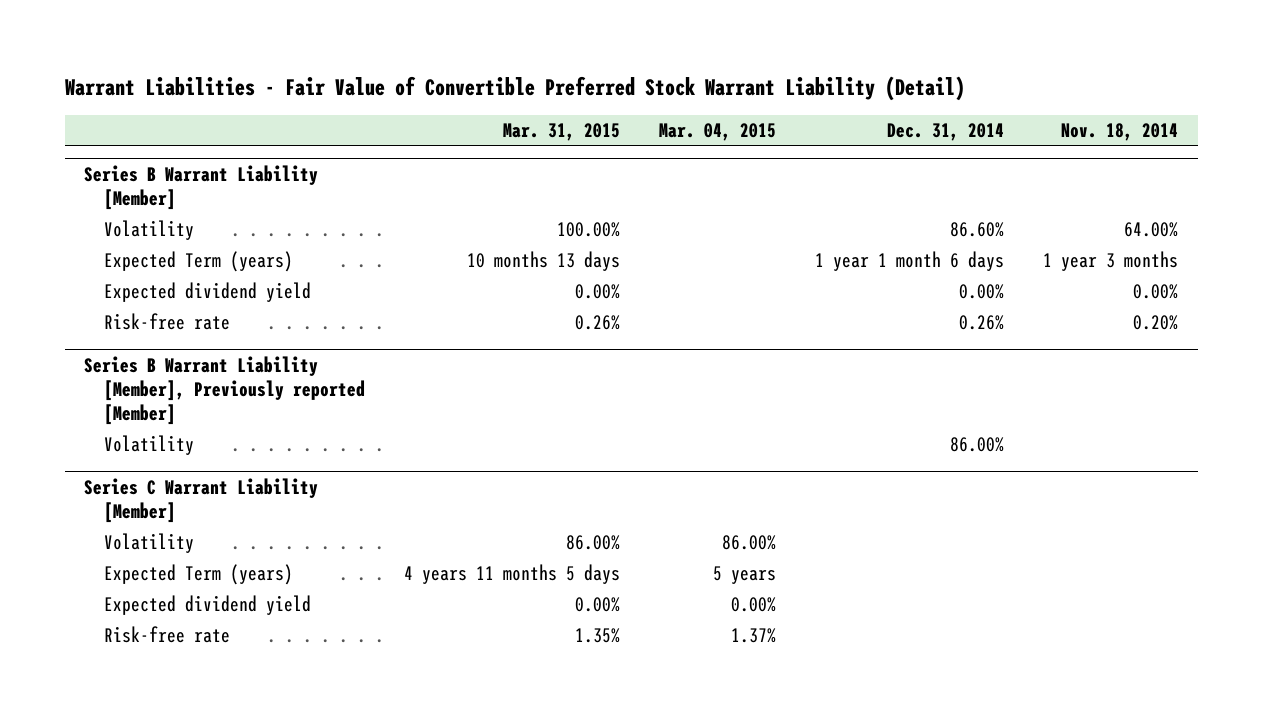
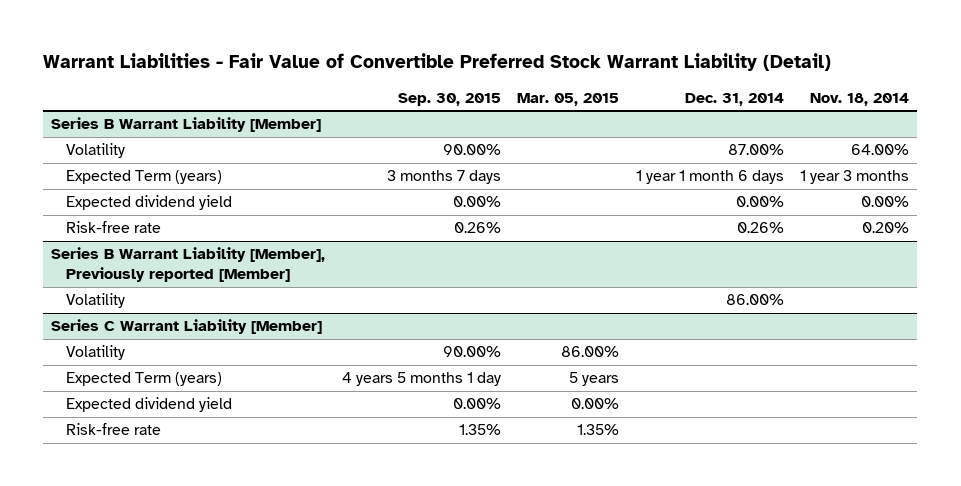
[502,123,620,142] Mar. 31, 2015 -> none
[658,123,776,142] Mar. 04, 2015 -> none
none -> [397,92,501,106] Sep. 30, 2015
none -> [517,92,620,106] Mar. 05, 2015
[949,222,1004,238] 86.60% -> [727,144,784,156] 87.00%

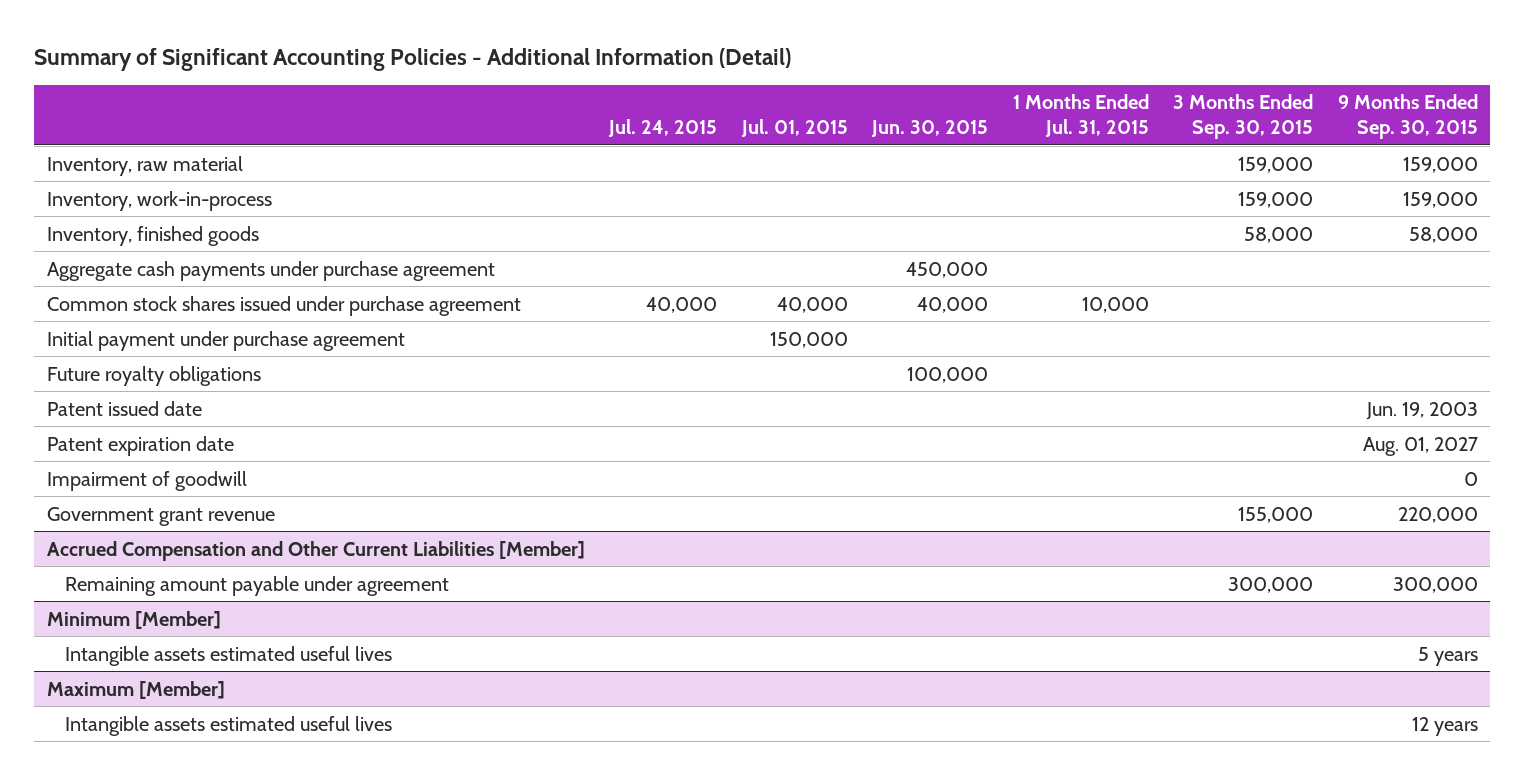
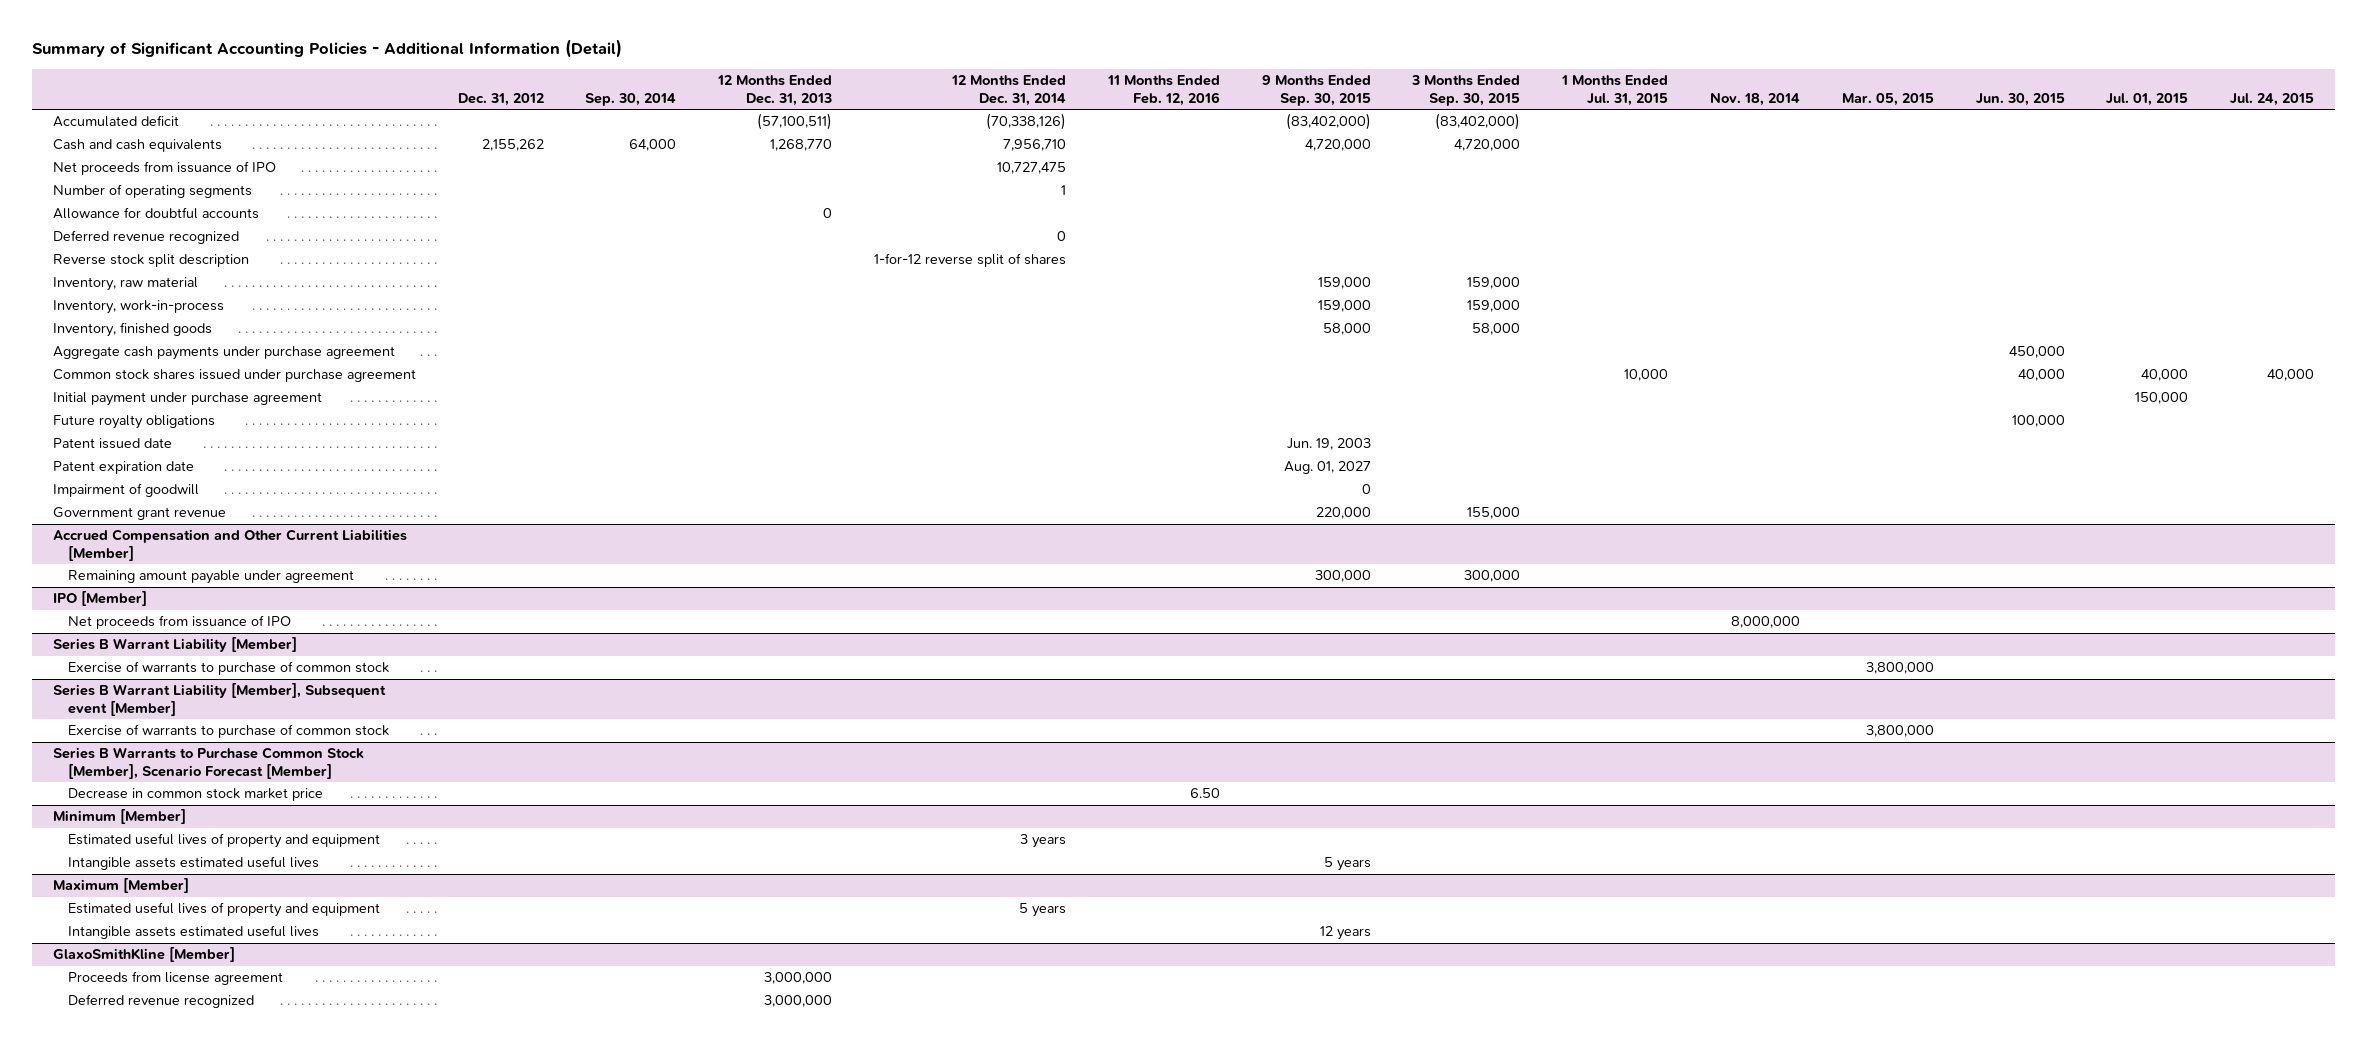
none -> [457,92,544,106] Dec. 31, 2012
none -> [585,92,677,106] Sep. 30, 2014
none -> [717,74,833,106] 12 Months Ended Dec. 31, 2013
none -> [950,74,1066,106] 12 Months Ended Dec. 31, 2014
none -> [1106,74,1220,106] 11 Months Ended Feb. 12, 2016
none -> [1709,92,1800,106] Nov. 18, 2014
none -> [1841,92,1934,106] Mar. 05, 2015
none -> [52,115,179,128] Accumulated deficit
none -> [52,139,222,153] Cash and cash equivalents
none -> [52,161,276,176] Net proceeds from issuance of IPO
none -> [52,184,252,199] Number of operating segments
none -> [52,207,259,220] Allowance for doubtful accounts
none -> [52,230,239,245] Deferred revenue recognized
none -> [52,254,249,268] Reverse stock split description
none -> [52,591,147,607] IPO [Member]
none -> [68,615,292,630] Net proceeds from issuance of IPO
none -> [52,637,297,653] Series B Warrant Liability [Member]
none -> [68,661,390,676] Exercise of warrants to purchase of common stock
none -> [52,683,386,716] Series B Warrant Liability [Member], Subsequent event [Member]
none -> [68,724,390,739] Exercise of warrants to purchase of common stock
none -> [52,747,364,779] Series B Warrants to Purchase Common Stock [Member], Scenario Forecast [Member]
none -> [68,788,324,802] Decrease in common stock market price
none -> [68,833,381,849] Estimated useful lives of property and equipment
none -> [68,902,381,918] Estimated useful lives of property and equipment
none -> [52,947,235,963] GlaxoSmithKline [Member]
none -> [68,971,284,986] Proceeds from license agreement
none -> [68,994,255,1009] Deferred revenue recognized

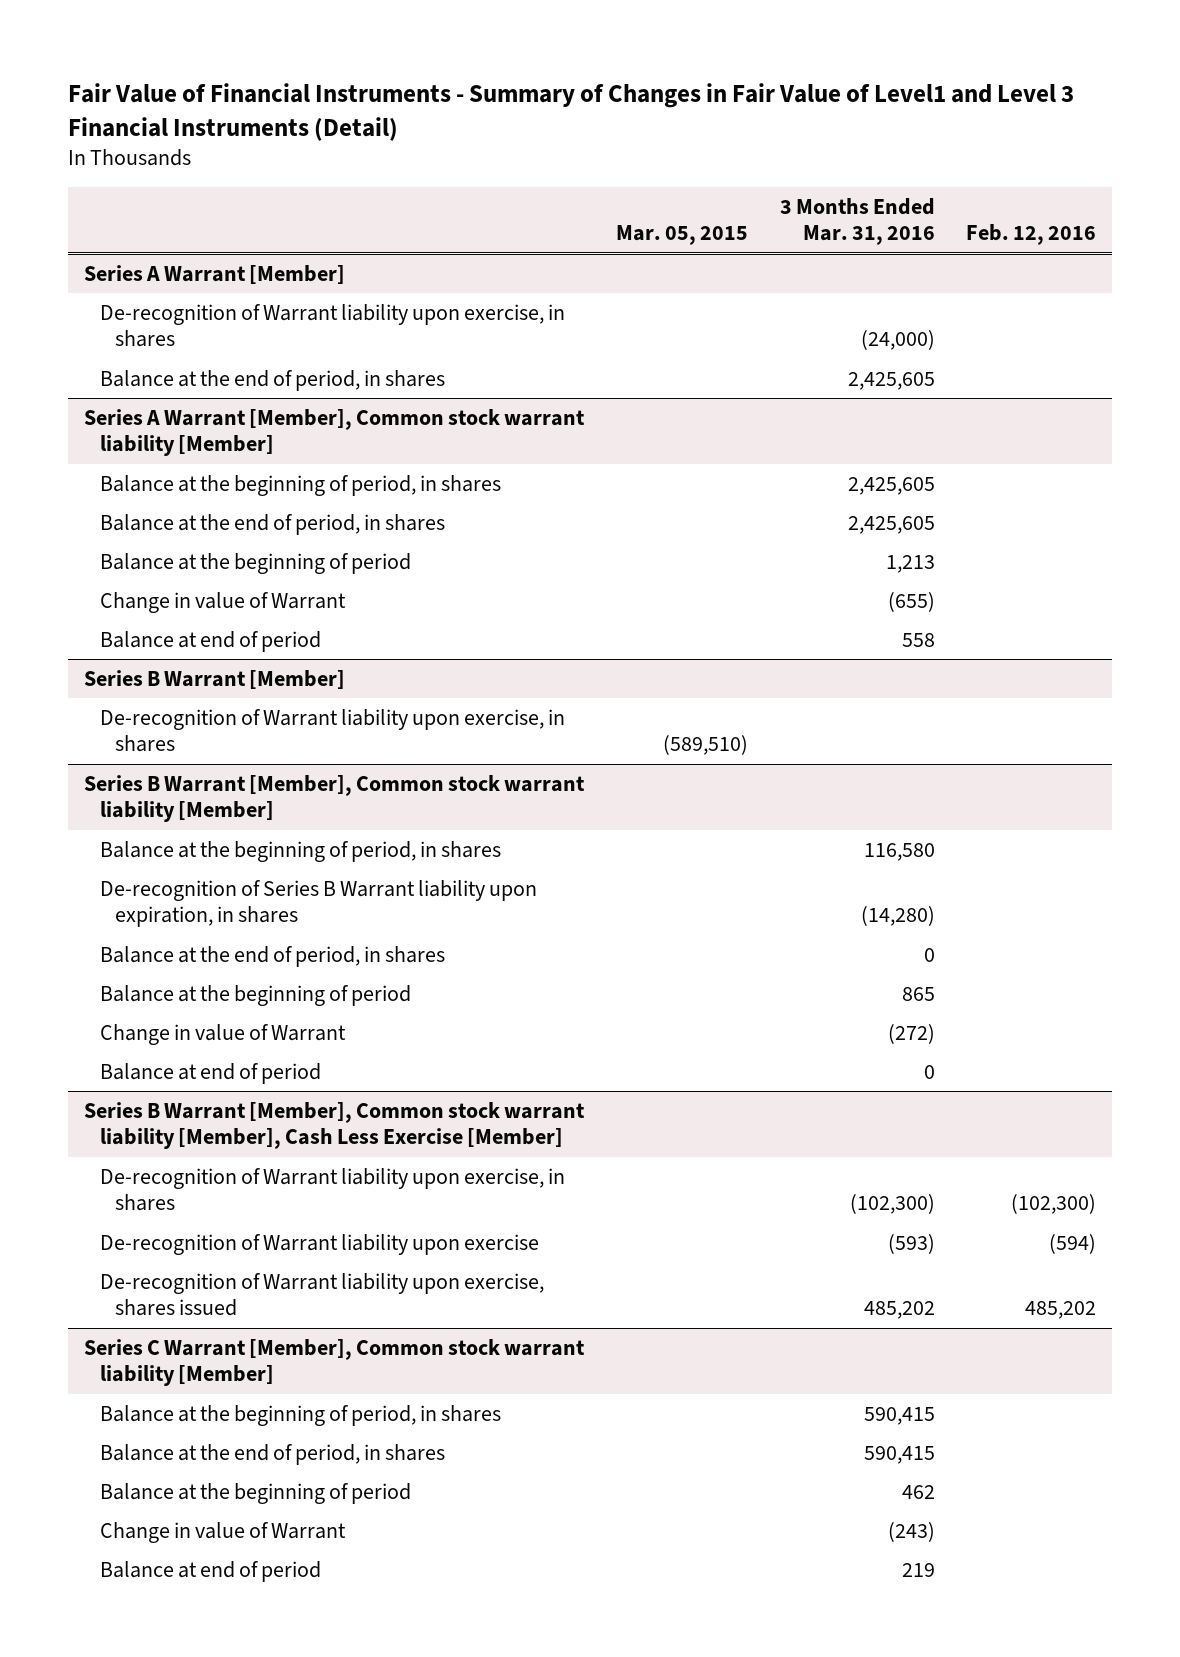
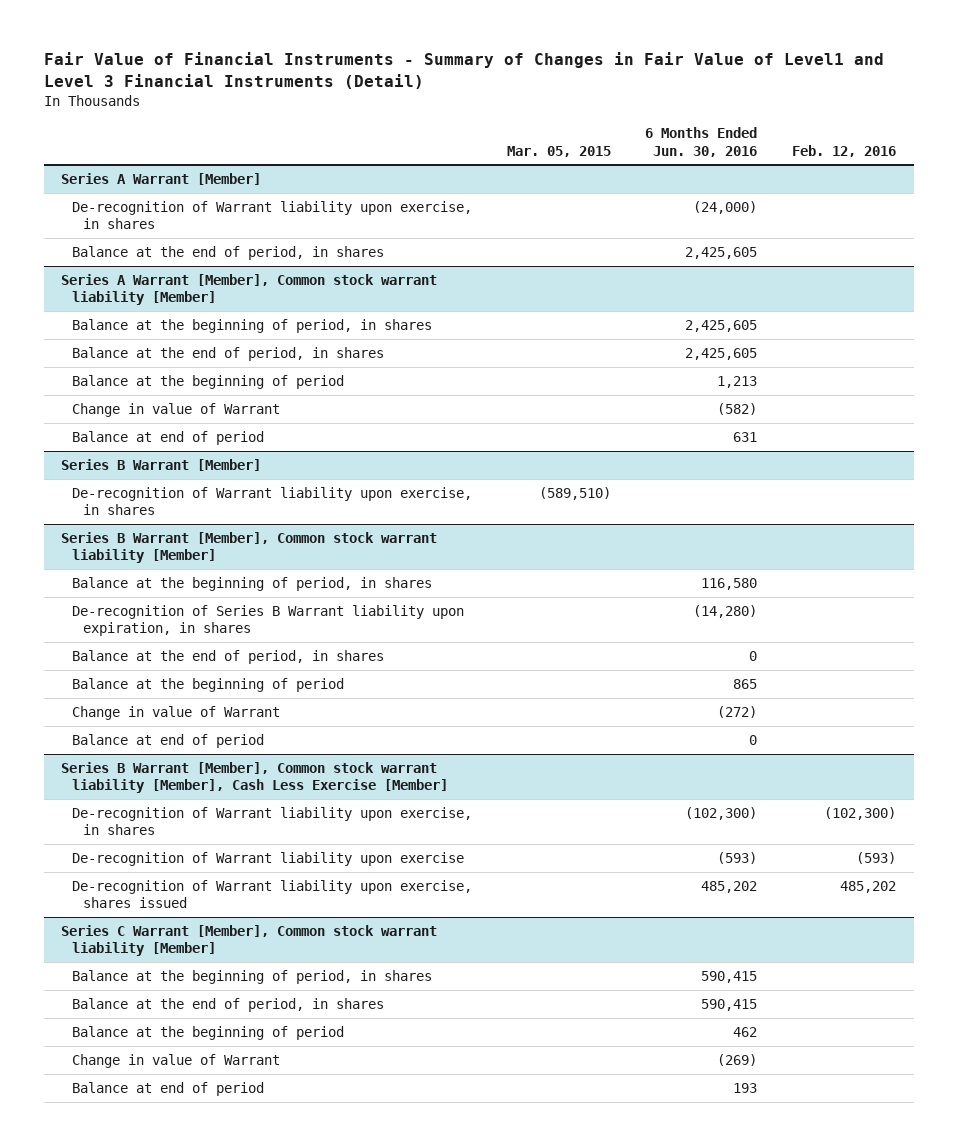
[779,197,935,246] 3 Months Ended Mar. 31, 2016 -> none
none -> [645,127,758,157] 6 Months Ended Jun. 30, 2016
[1049,1233,1097,1254] (594) -> [856,851,897,864] (593)

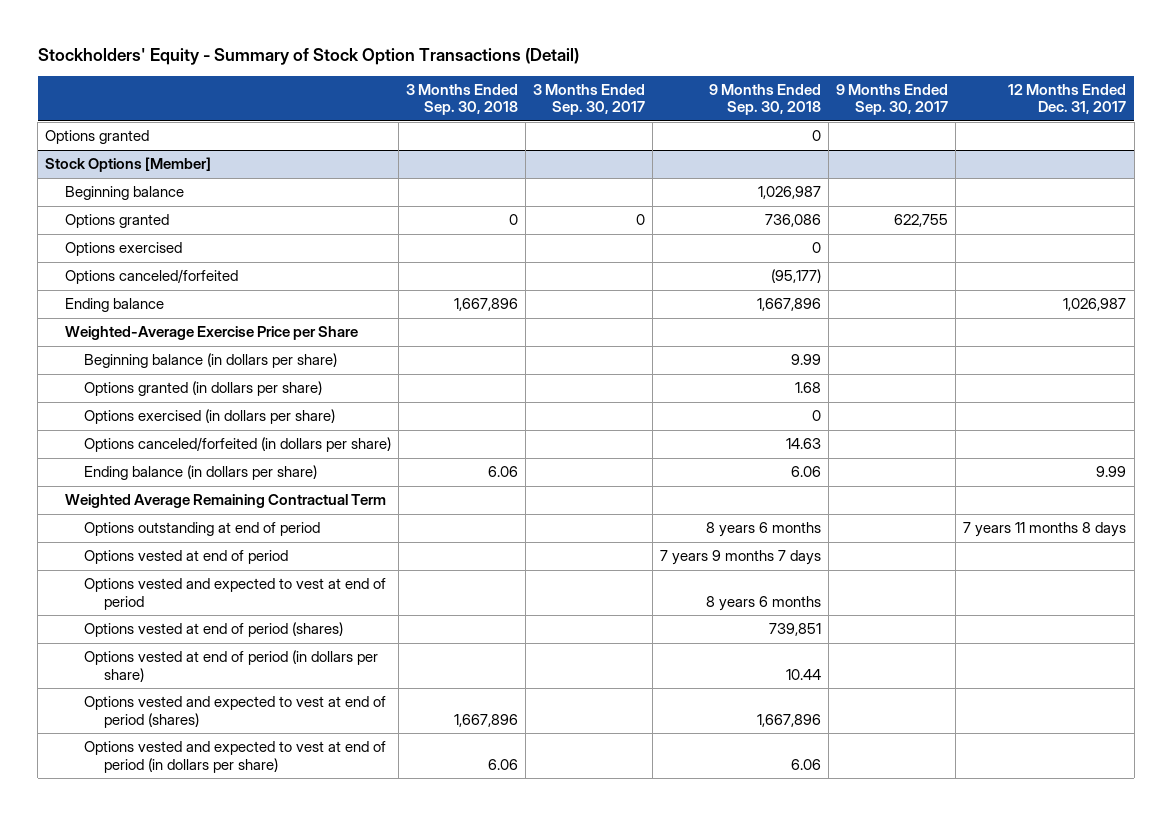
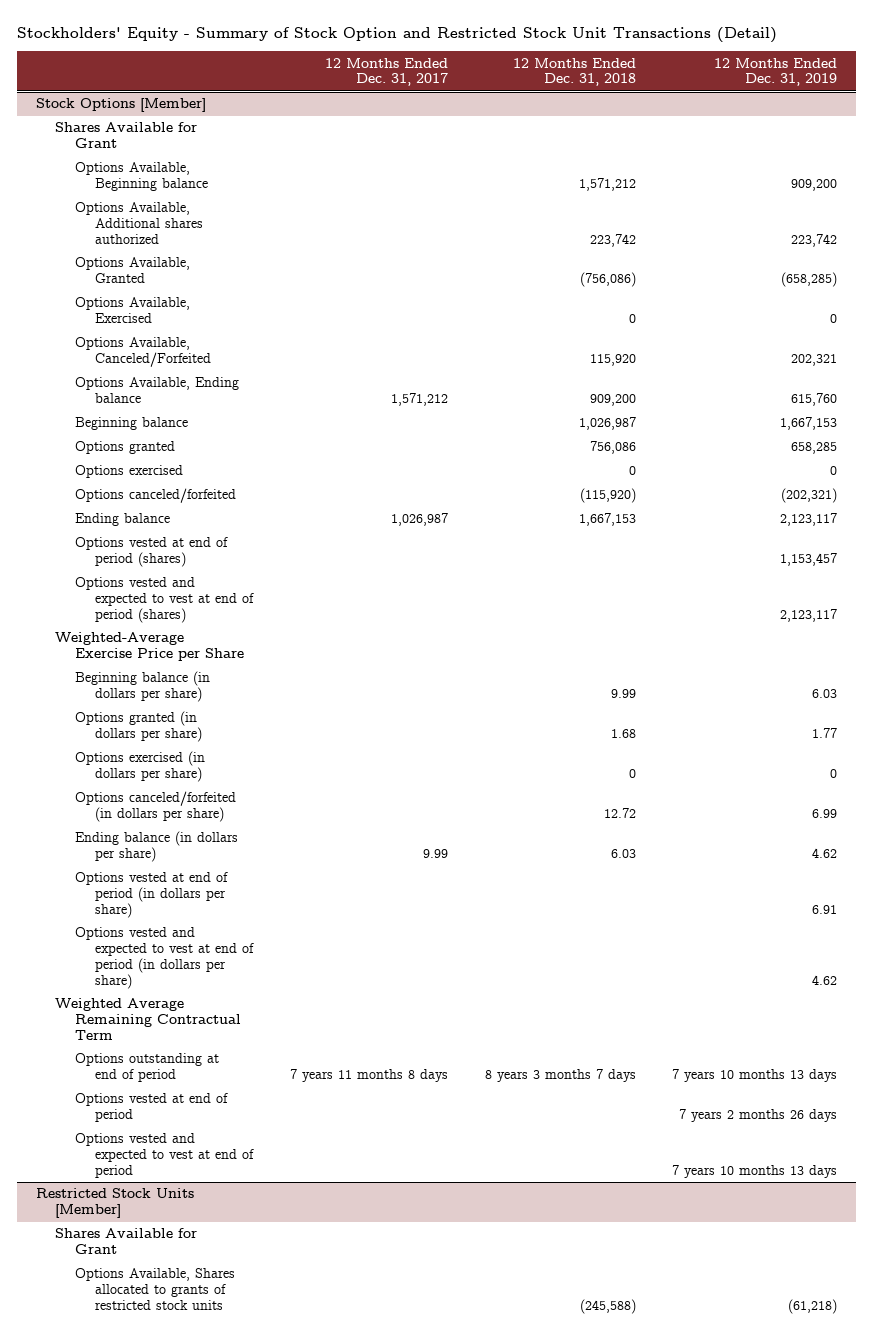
[37,47,579,65] Stockholders' Equity - Summary of Stock Option Transactions (Detail) -> [17,26,778,43] Stockholders' Equity - Summary of Stock Option and Restricted Stock Unit Transactions (Detail)
[406,84,519,116] 3 Months Ended Sep. 30, 2018 -> none
[533,84,646,116] 3 Months Ended Sep. 30, 2017 -> none
[709,84,822,116] 9 Months Ended Sep. 30, 2018 -> none
[836,84,949,116] 9 Months Ended Sep. 30, 2017 -> none
none -> [512,57,636,87] 12 Months Ended Dec. 31, 2018
none -> [714,57,838,87] 12 Months Ended Dec. 31, 2019
[45,130,150,145] Options granted -> none
none -> [55,122,198,149] Shares Available for Grant
none -> [75,162,208,192] Options Available, Beginning balance
none -> [75,202,203,245] Options Available, Additional shares authorized
none -> [75,257,191,284] Options Available, Granted
none -> [75,297,191,324] Options Available, Exercised
none -> [75,337,211,368] Options Available, Canceled/Forfeited
none -> [75,377,240,404] Options Available, Ending balance
[84,622,344,638] Options vested at end of period (shares) -> [75,537,229,568] Options vested at end of period (shares)
[84,696,387,728] Options vested and expected to vest at end of period (shares) -> [75,577,254,624] Options vested and expected to vest at end of period (shares)
[84,650,379,682] Options vested at end of period (in dollars per share) -> [75,872,229,919] Options vested at end of period (in dollars per share)
[84,741,387,773] Options vested and expected to vest at end of period (in dollars per share) -> [75,927,254,990] Options vested and expected to vest at end of period (in dollars per share)
none -> [35,1188,194,1219] Restricted Stock Units [Member]
none -> [55,1228,198,1255] Shares Available for Grant
none -> [75,1268,236,1311] Options Available, Shares allocated to grants of restricted stock units

